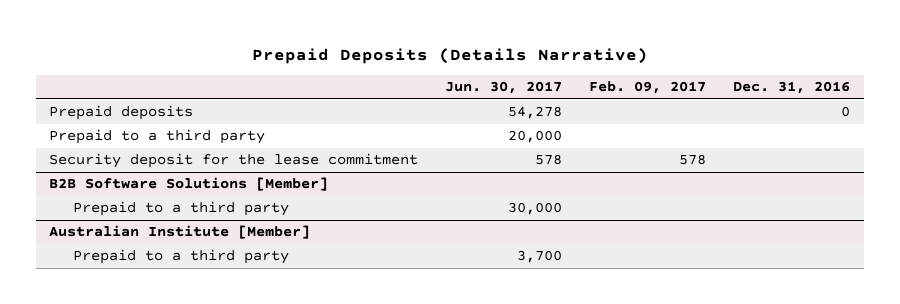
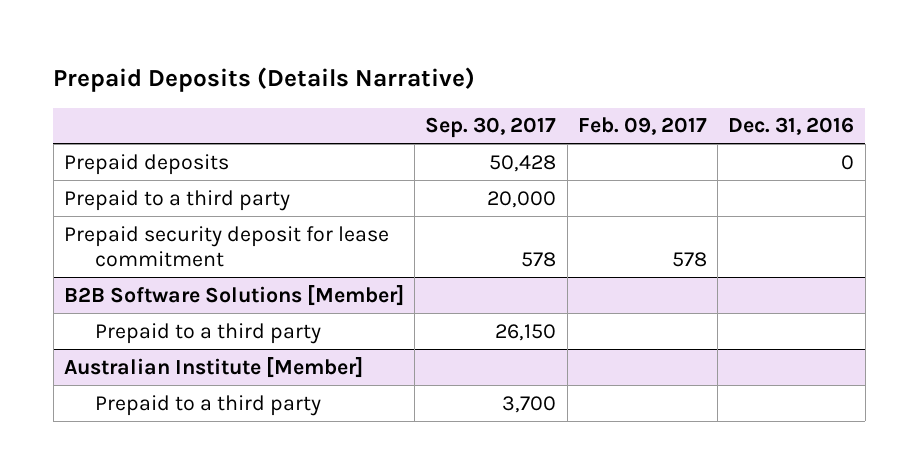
[445,81,563,95] Jun. 30, 2017 -> none
none -> [425,117,557,139] Sep. 30, 2017
[49,153,419,169] Security deposit for the lease commitment -> [63,225,389,267] Prepaid security deposit for lease commitment

